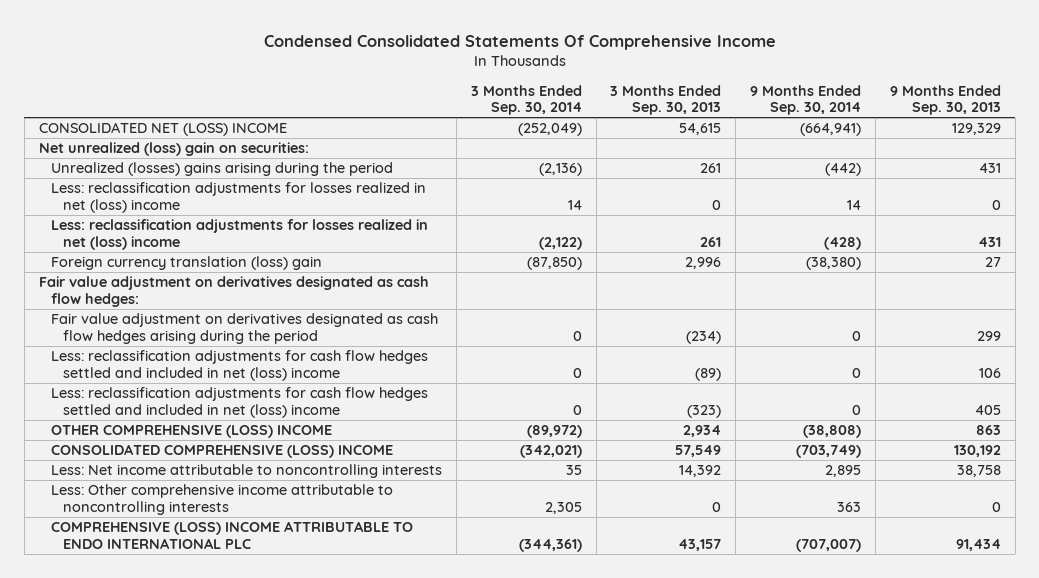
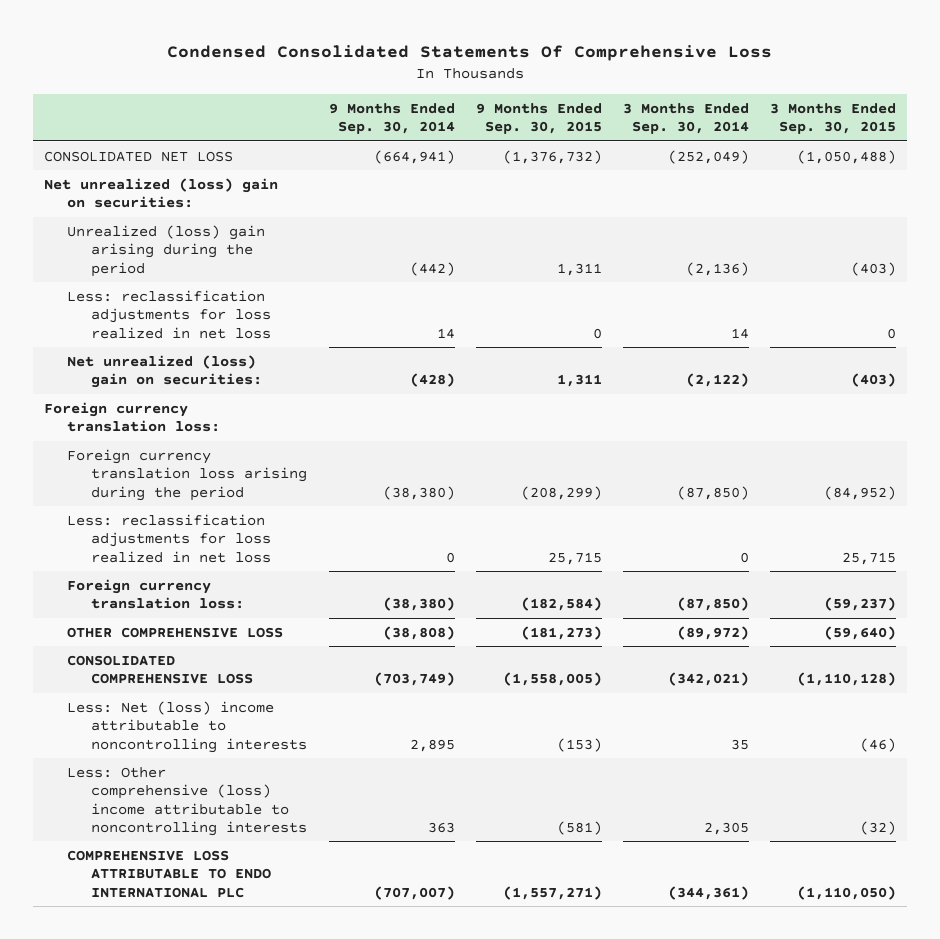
[263,34,776,50] Condensed Consolidated Statements Of Comprehensive Income -> [167,45,773,62] Condensed Consolidated Statements Of Comprehensive Loss
[610,84,722,116] 3 Months Ended Sep. 30, 2013 -> none
[889,84,1001,116] 9 Months Ended Sep. 30, 2013 -> none
none -> [475,102,602,135] 9 Months Ended Sep. 30, 2015
none -> [770,102,897,135] 3 Months Ended Sep. 30, 2015
[38,122,287,137] CONSOLIDATED NET (LOSS) INCOME -> [43,150,233,162] CONSOLIDATED NET LOSS
[38,276,429,307] Fair value adjustment on derivatives designated as cash flow hedges: -> none
[51,313,439,344] Fair value adjustment on derivatives designated as cash flow hedges arising during the period -> none
[51,350,429,381] Less: reclassification adjustments for cash flow hedges settled and included in net (loss) income -> none
[51,387,429,418] Less: reclassification adjustments for cash flow hedges settled and included in net (loss) income -> none
[51,162,394,177] Unrealized (losses) gains arising during the period -> [67,224,266,277] Unrealized (loss) gain arising during the period
[51,182,427,213] Less: reclassification adjustments for losses realized in net (loss) income -> [67,289,272,339] Less: reclassification adjustments for loss realized in net loss
[51,219,429,250] Less: reclassification adjustments for losses realized in net (loss) income -> [67,354,263,389] Net unrealized (loss) gain on securities:
none -> [43,401,221,433] Foreign currency translation loss:
[51,256,323,271] Foreign currency translation (loss) gain -> [67,448,308,501] Foreign currency translation loss arising during the period
none -> [67,513,272,563] Less: reclassification adjustments for loss realized in net loss
none -> [67,578,245,610] Foreign currency translation loss:
[51,425,333,439] OTHER COMPREHENSIVE (LOSS) INCOME -> [67,626,284,638] OTHER COMPREHENSIVE LOSS
[51,444,394,459] CONSOLIDATED COMPREHENSIVE (LOSS) INCOME -> [67,654,254,685] CONSOLIDATED COMPREHENSIVE LOSS
[51,464,443,479] Less: Net income attributable to noncontrolling interests -> [67,700,308,753] Less: Net (loss) income attributable to noncontrolling interests
[51,484,394,515] Less: Other comprehensive income attributable to noncontrolling interests -> [67,766,308,836] Less: Other comprehensive (loss) income attributable to noncontrolling interests
[51,521,414,549] COMPREHENSIVE (LOSS) INCOME ATTRIBUTABLE TO ENDO INTERNATIONAL PLC -> [67,849,272,898] COMPREHENSIVE LOSS ATTRIBUTABLE TO ENDO INTERNATIONAL PLC

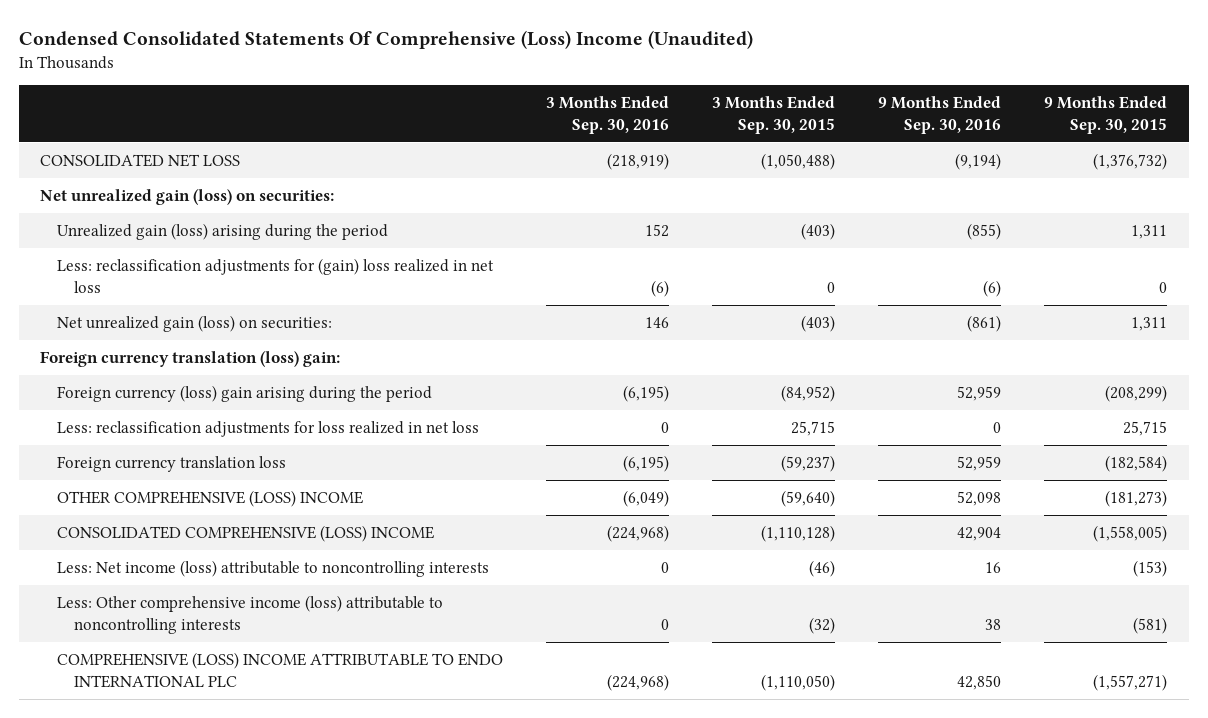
[167,45,773,62] Condensed Consolidated Statements Of Comprehensive Loss -> [18,30,753,50] Condensed Consolidated Statements Of Comprehensive (Loss) Income (Unaudited)
[328,102,455,135] 9 Months Ended Sep. 30, 2014 -> none
[623,102,750,135] 3 Months Ended Sep. 30, 2014 -> none
none -> [546,95,670,134] 3 Months Ended Sep. 30, 2016
none -> [878,95,1002,134] 9 Months Ended Sep. 30, 2016
[43,177,278,209] Net unrealized (loss) gain on securities: -> [40,189,335,206] Net unrealized gain (loss) on securities:
[67,224,266,277] Unrealized (loss) gain arising during the period -> [57,223,389,241] Unrealized gain (loss) arising during the period
[67,289,272,339] Less: reclassification adjustments for loss realized in net loss -> [57,258,495,293] Less: reclassification adjustments for (gain) loss realized in net loss
[67,354,263,389] Net unrealized (loss) gain on securities: -> [57,315,333,333] Net unrealized gain (loss) on securities:
[43,401,221,433] Foreign currency translation loss: -> [40,351,341,368] Foreign currency translation (loss) gain:
[67,448,308,501] Foreign currency translation loss arising during the period -> [57,385,433,403] Foreign currency (loss) gain arising during the period
[67,578,245,610] Foreign currency translation loss: -> [57,456,287,473] Foreign currency translation loss
[67,626,284,638] OTHER COMPREHENSIVE LOSS -> [57,490,364,508] OTHER COMPREHENSIVE (LOSS) INCOME
[67,654,254,685] CONSOLIDATED COMPREHENSIVE LOSS -> [57,525,435,543] CONSOLIDATED COMPREHENSIVE (LOSS) INCOME
[67,700,308,753] Less: Net (loss) income attributable to noncontrolling interests -> [57,560,490,578] Less: Net income (loss) attributable to noncontrolling interests
[67,766,308,836] Less: Other comprehensive (loss) income attributable to noncontrolling interests -> [57,595,444,634] Less: Other comprehensive income (loss) attributable to noncontrolling interests
[67,849,272,898] COMPREHENSIVE LOSS ATTRIBUTABLE TO ENDO INTERNATIONAL PLC -> [57,652,504,688] COMPREHENSIVE (LOSS) INCOME ATTRIBUTABLE TO ENDO INTERNATIONAL PLC

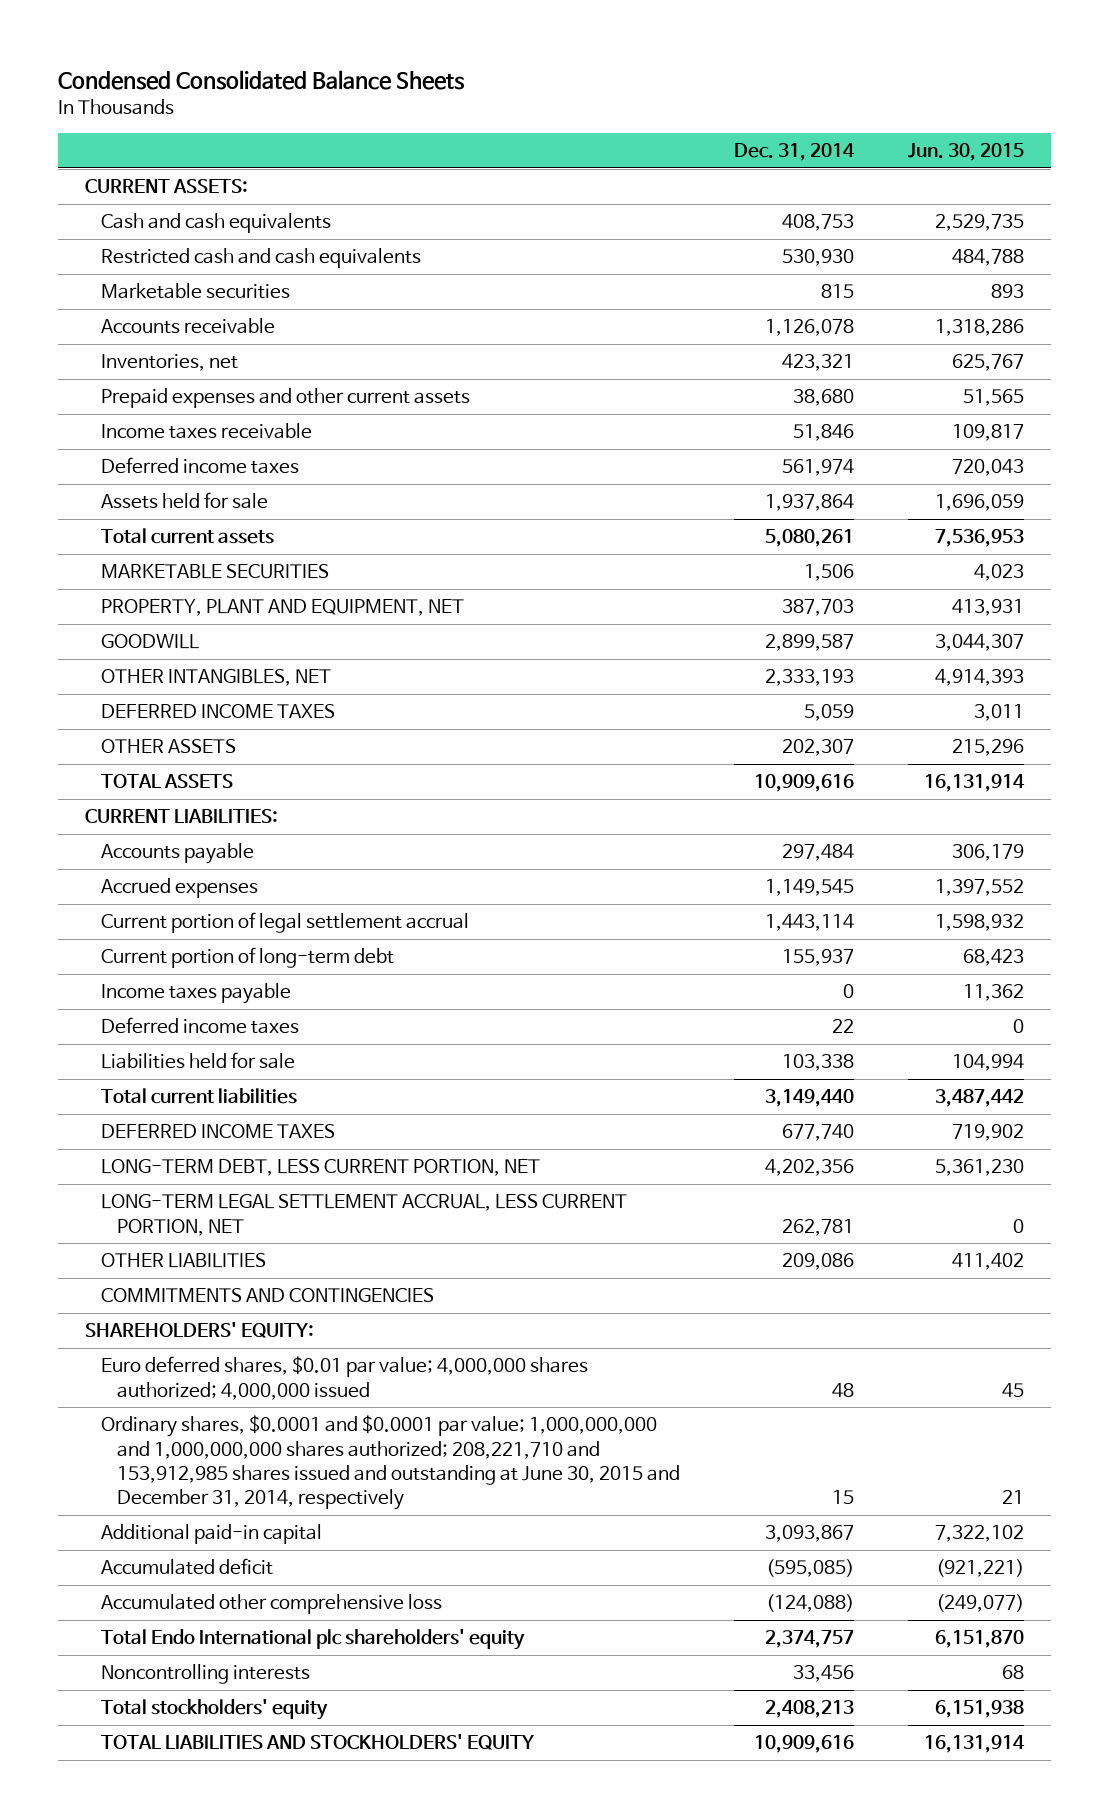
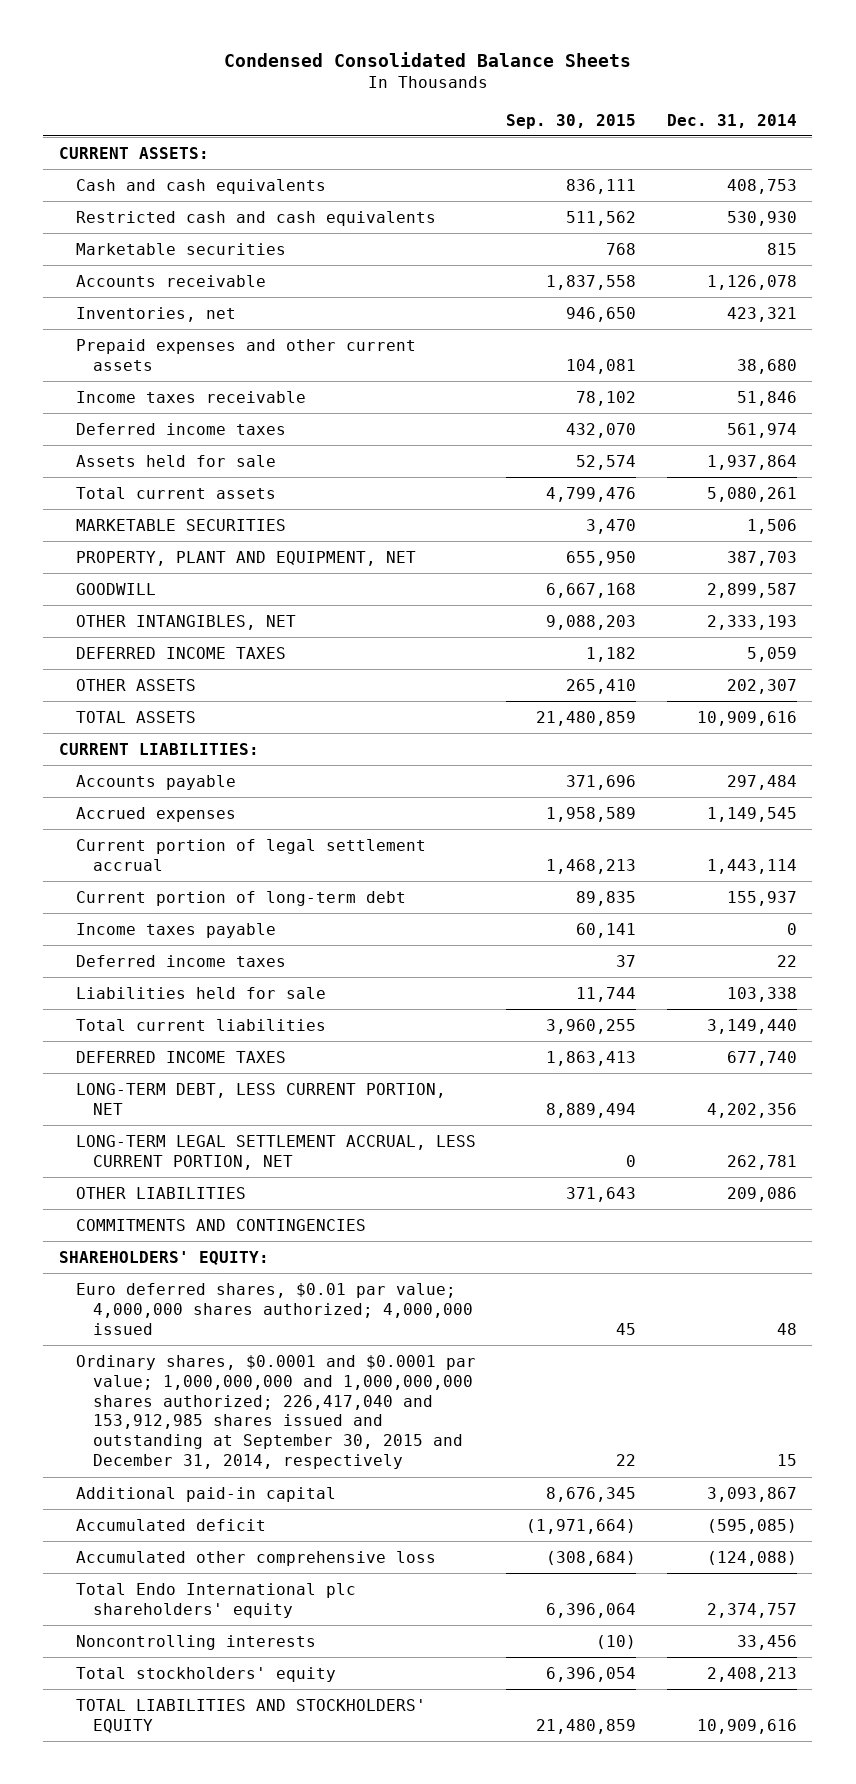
[907,143,1024,162] Jun. 30, 2015 -> none
none -> [506,113,637,129] Sep. 30, 2015
[100,1415,680,1511] Ordinary shares, $0.0001 and $0.0001 par value; 1,000,000,000 and 1,000,000,000 shares authorized; 208,221,710 and 153,912,985 shares issued and outstanding at June 30, 2015 and December 31, 2014, respectively -> [75,1354,476,1470] Ordinary shares, $0.0001 and $0.0001 par value; 1,000,000,000 and 1,000,000,000 shares authorized; 226,417,040 and 153,912,985 shares issued and outstanding at September 30, 2015 and December 31, 2014, respectively

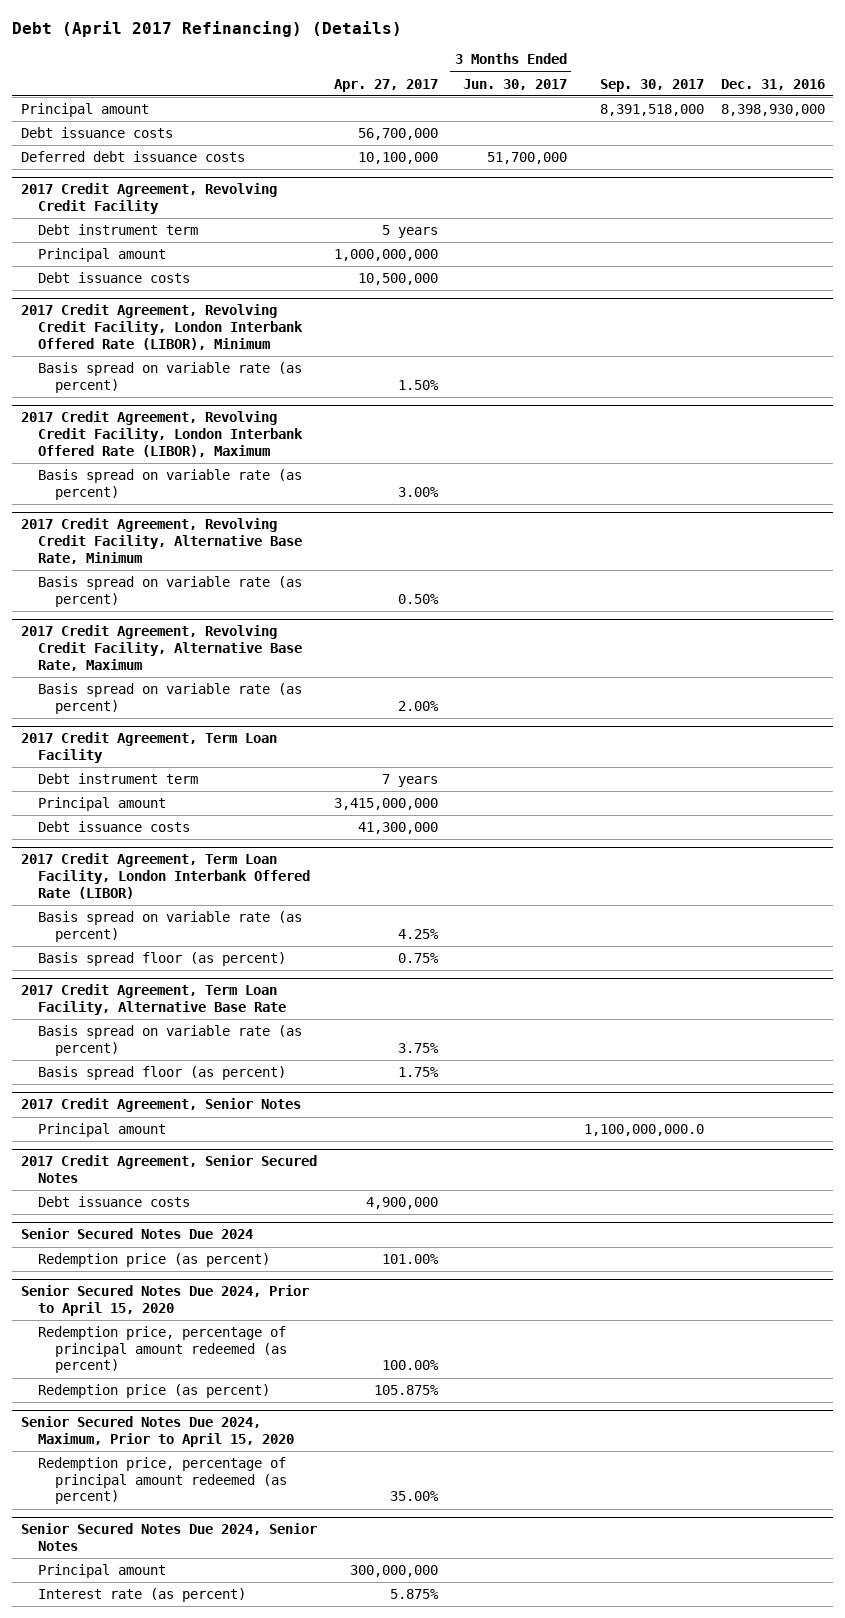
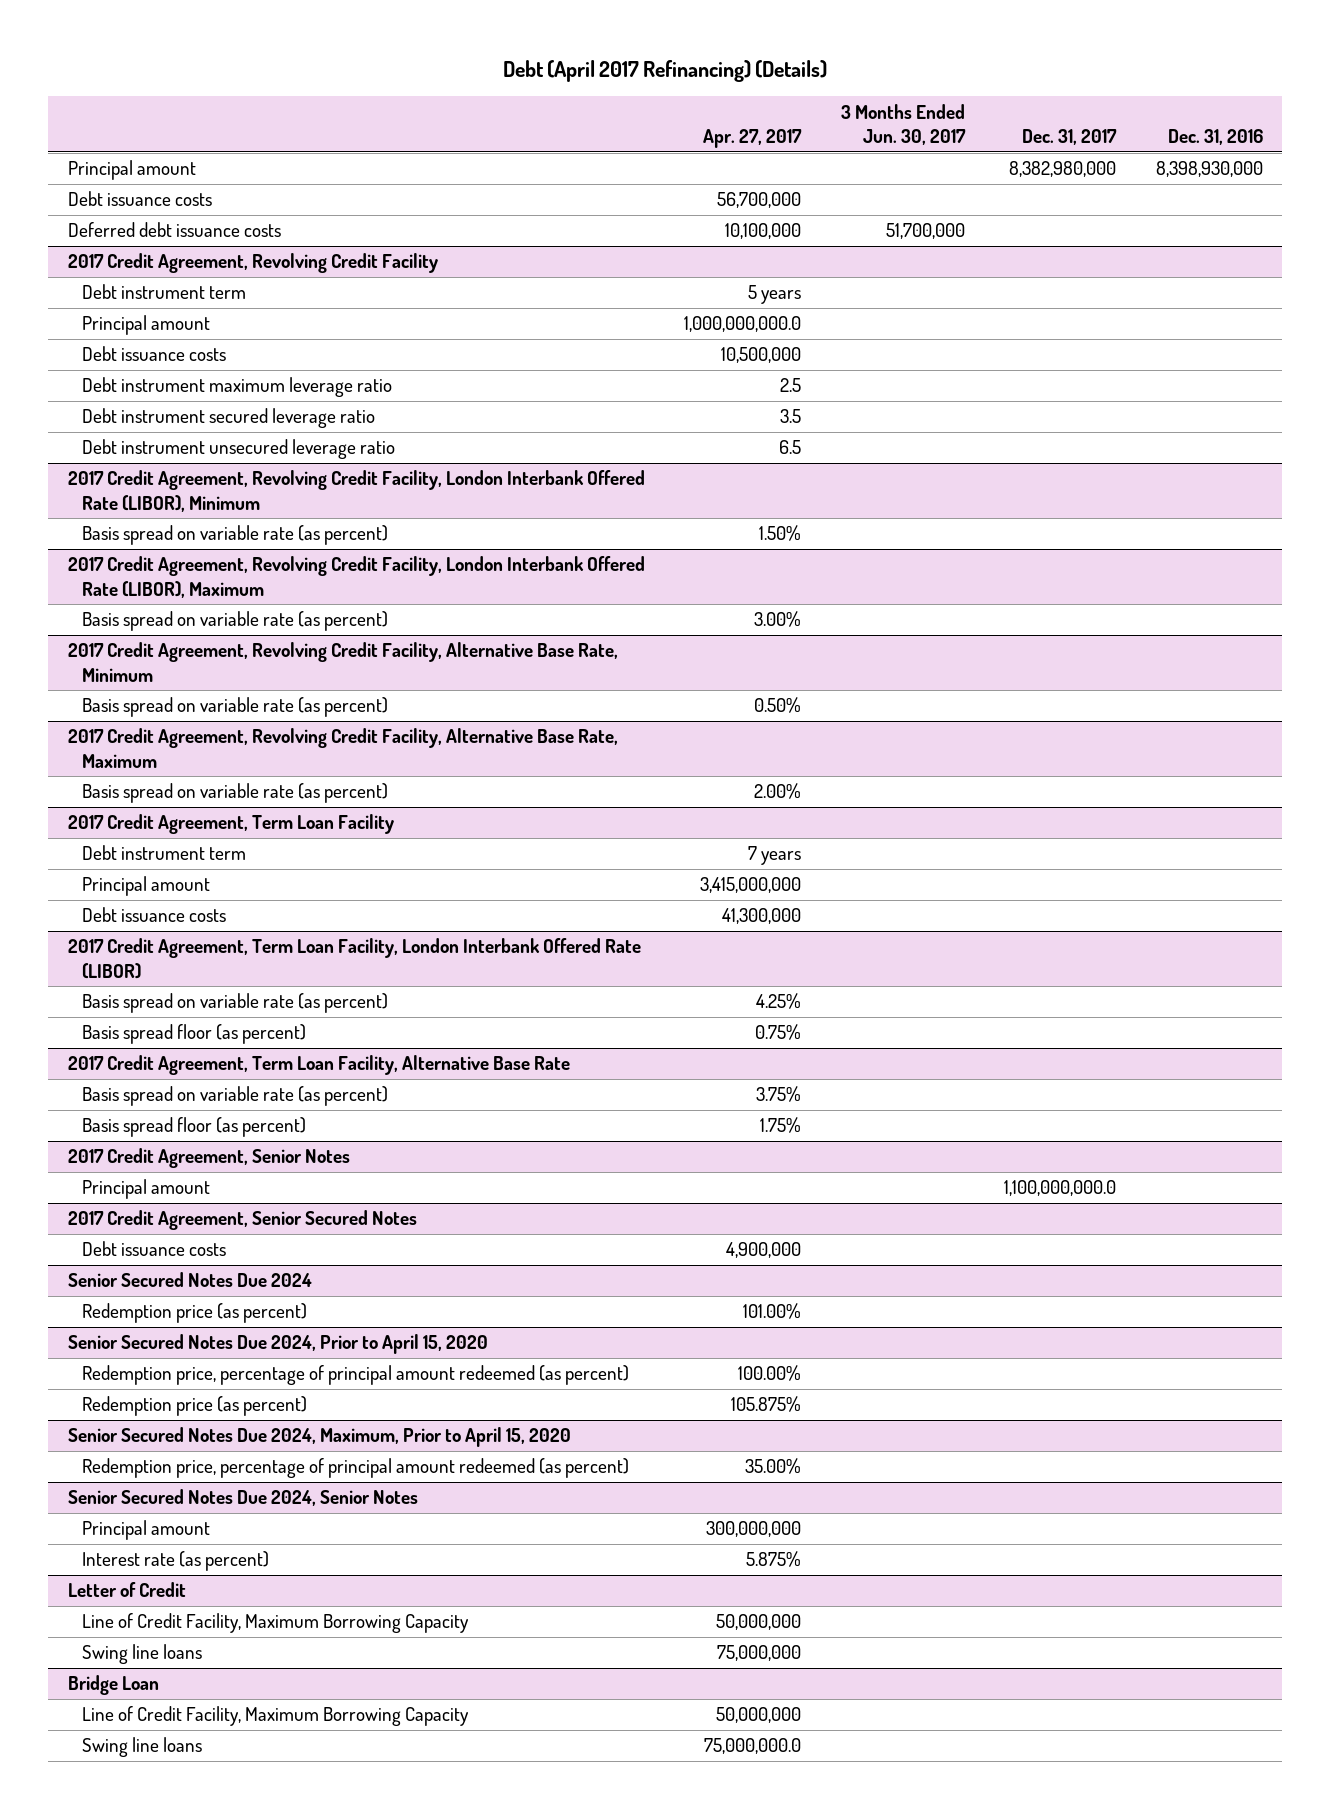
[599,78,704,92] Sep. 30, 2017 -> none
none -> [1022,128,1118,145] Dec. 31, 2017
[333,249,438,262] 1,000,000,000 -> [684,316,802,333] 1,000,000,000.0
none -> [81,377,392,398] Debt instrument maximum leverage ratio
none -> [81,408,375,429] Debt instrument secured leverage ratio
none -> [81,439,395,460] Debt instrument unsecured leverage ratio
none -> [68,1582,187,1598] Letter of Credit
none -> [81,1613,469,1634] Line of Credit Facility, Maximum Borrowing Capacity
none -> [81,1644,202,1665] Swing line loans
none -> [68,1675,160,1696] Bridge Loan
none -> [81,1706,469,1727] Line of Credit Facility, Maximum Borrowing Capacity
none -> [81,1737,202,1758] Swing line loans

